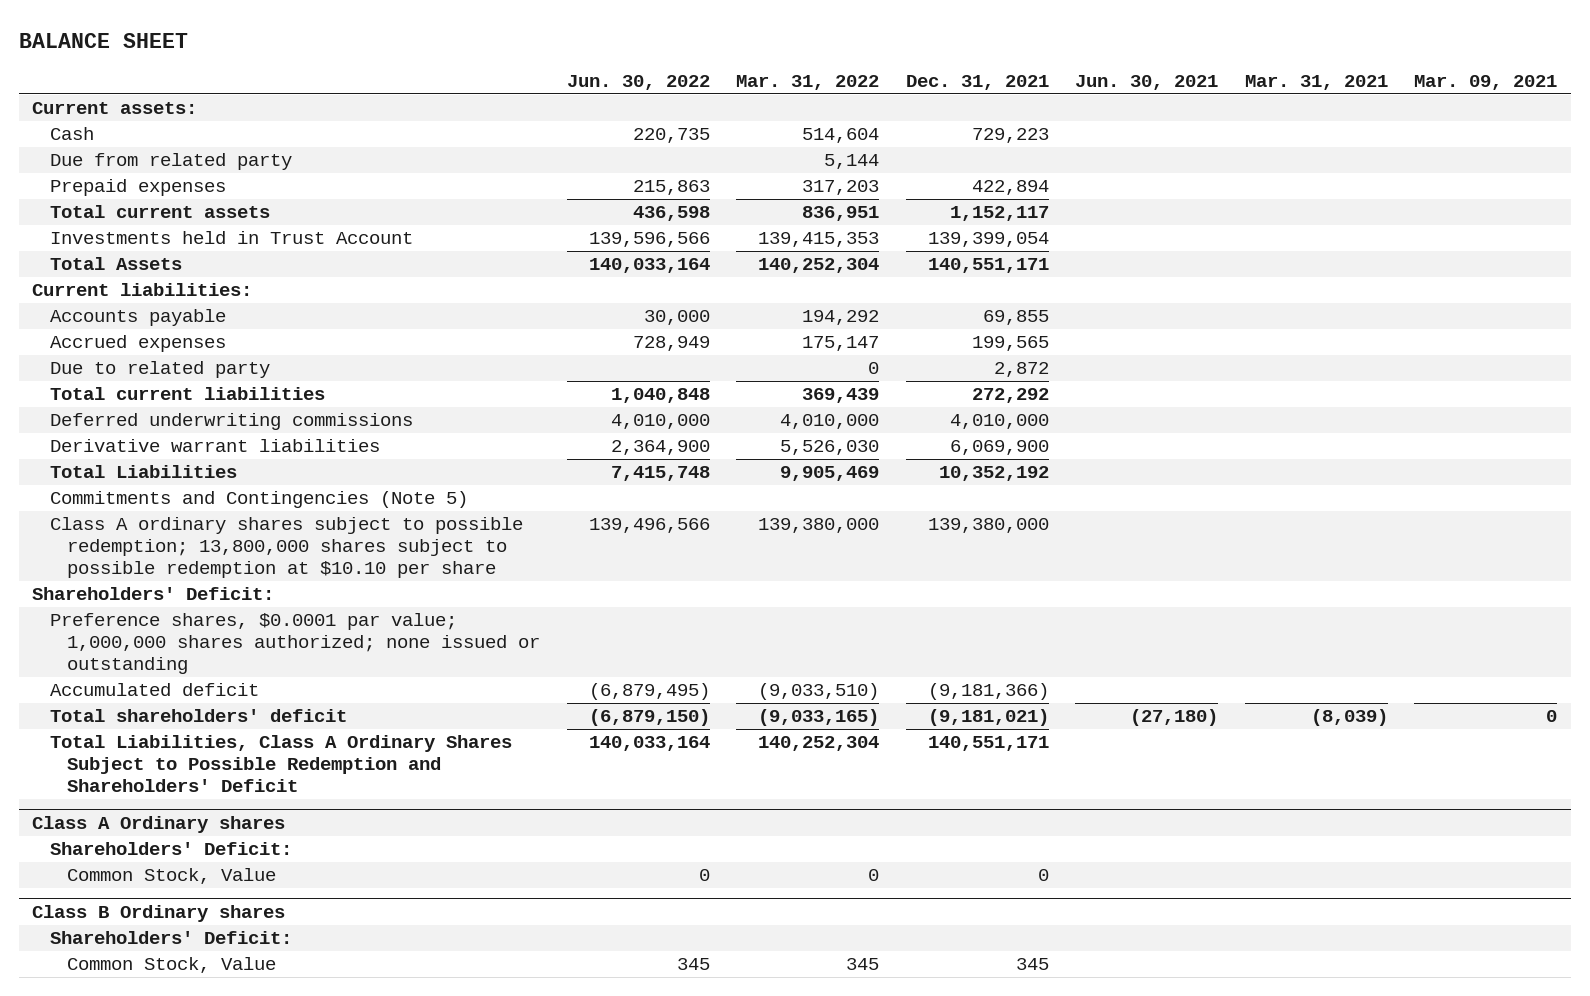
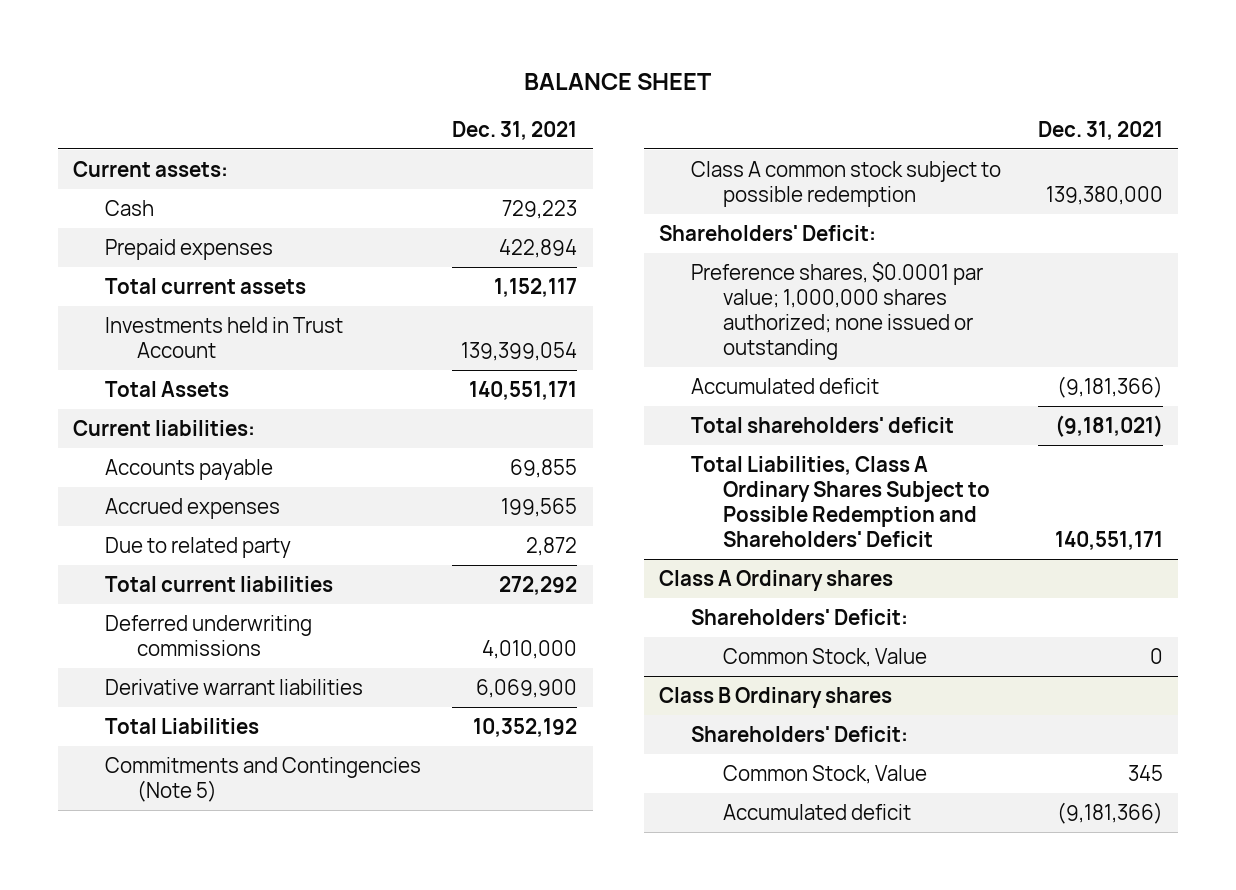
[566,74,710,90] Jun. 30, 2022 -> none
[736,74,880,90] Mar. 31, 2022 -> none
[1075,74,1219,90] Jun. 30, 2021 -> none
[1244,74,1388,90] Mar. 31, 2021 -> none
[1414,74,1558,90] Mar. 09, 2021 -> none
[49,153,292,171] Due from related party -> none
[49,517,523,578] Class A ordinary shares subject to possible redemption; 13,800,000 shares subject to possible redemption at $10.10 per share -> [691,160,1002,207] Class A common stock subject to possible redemption
none -> [723,803,912,820] Accumulated deficit

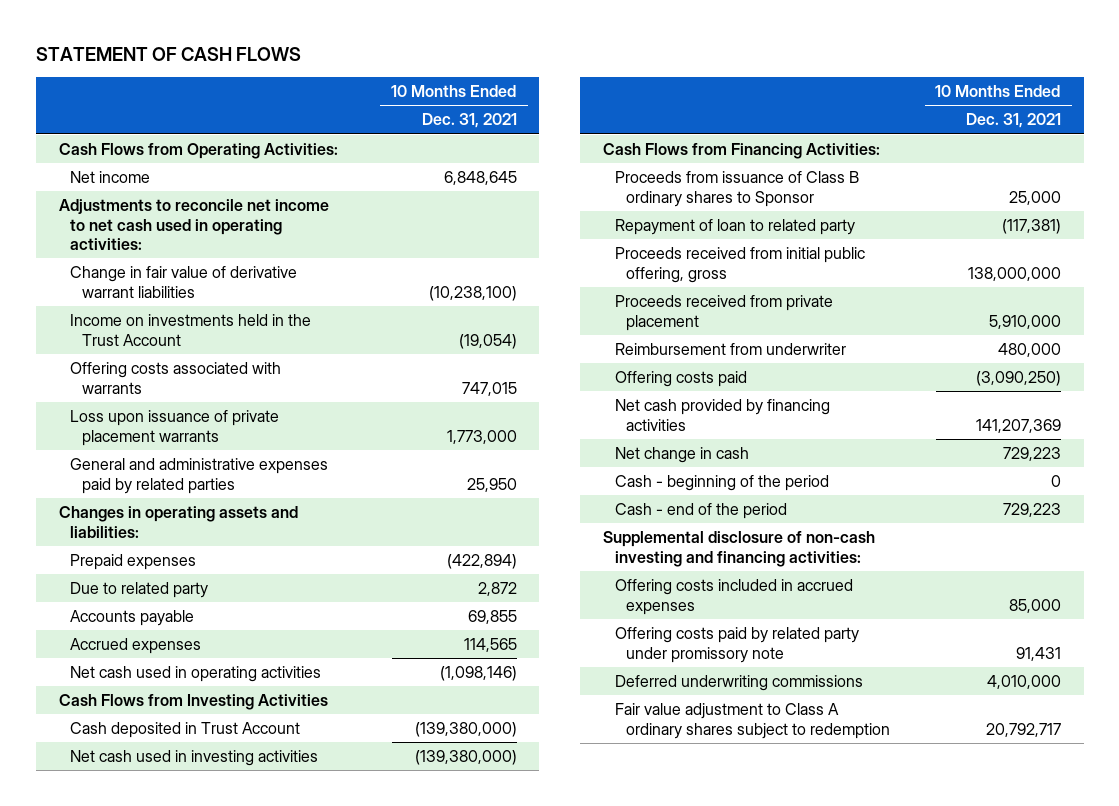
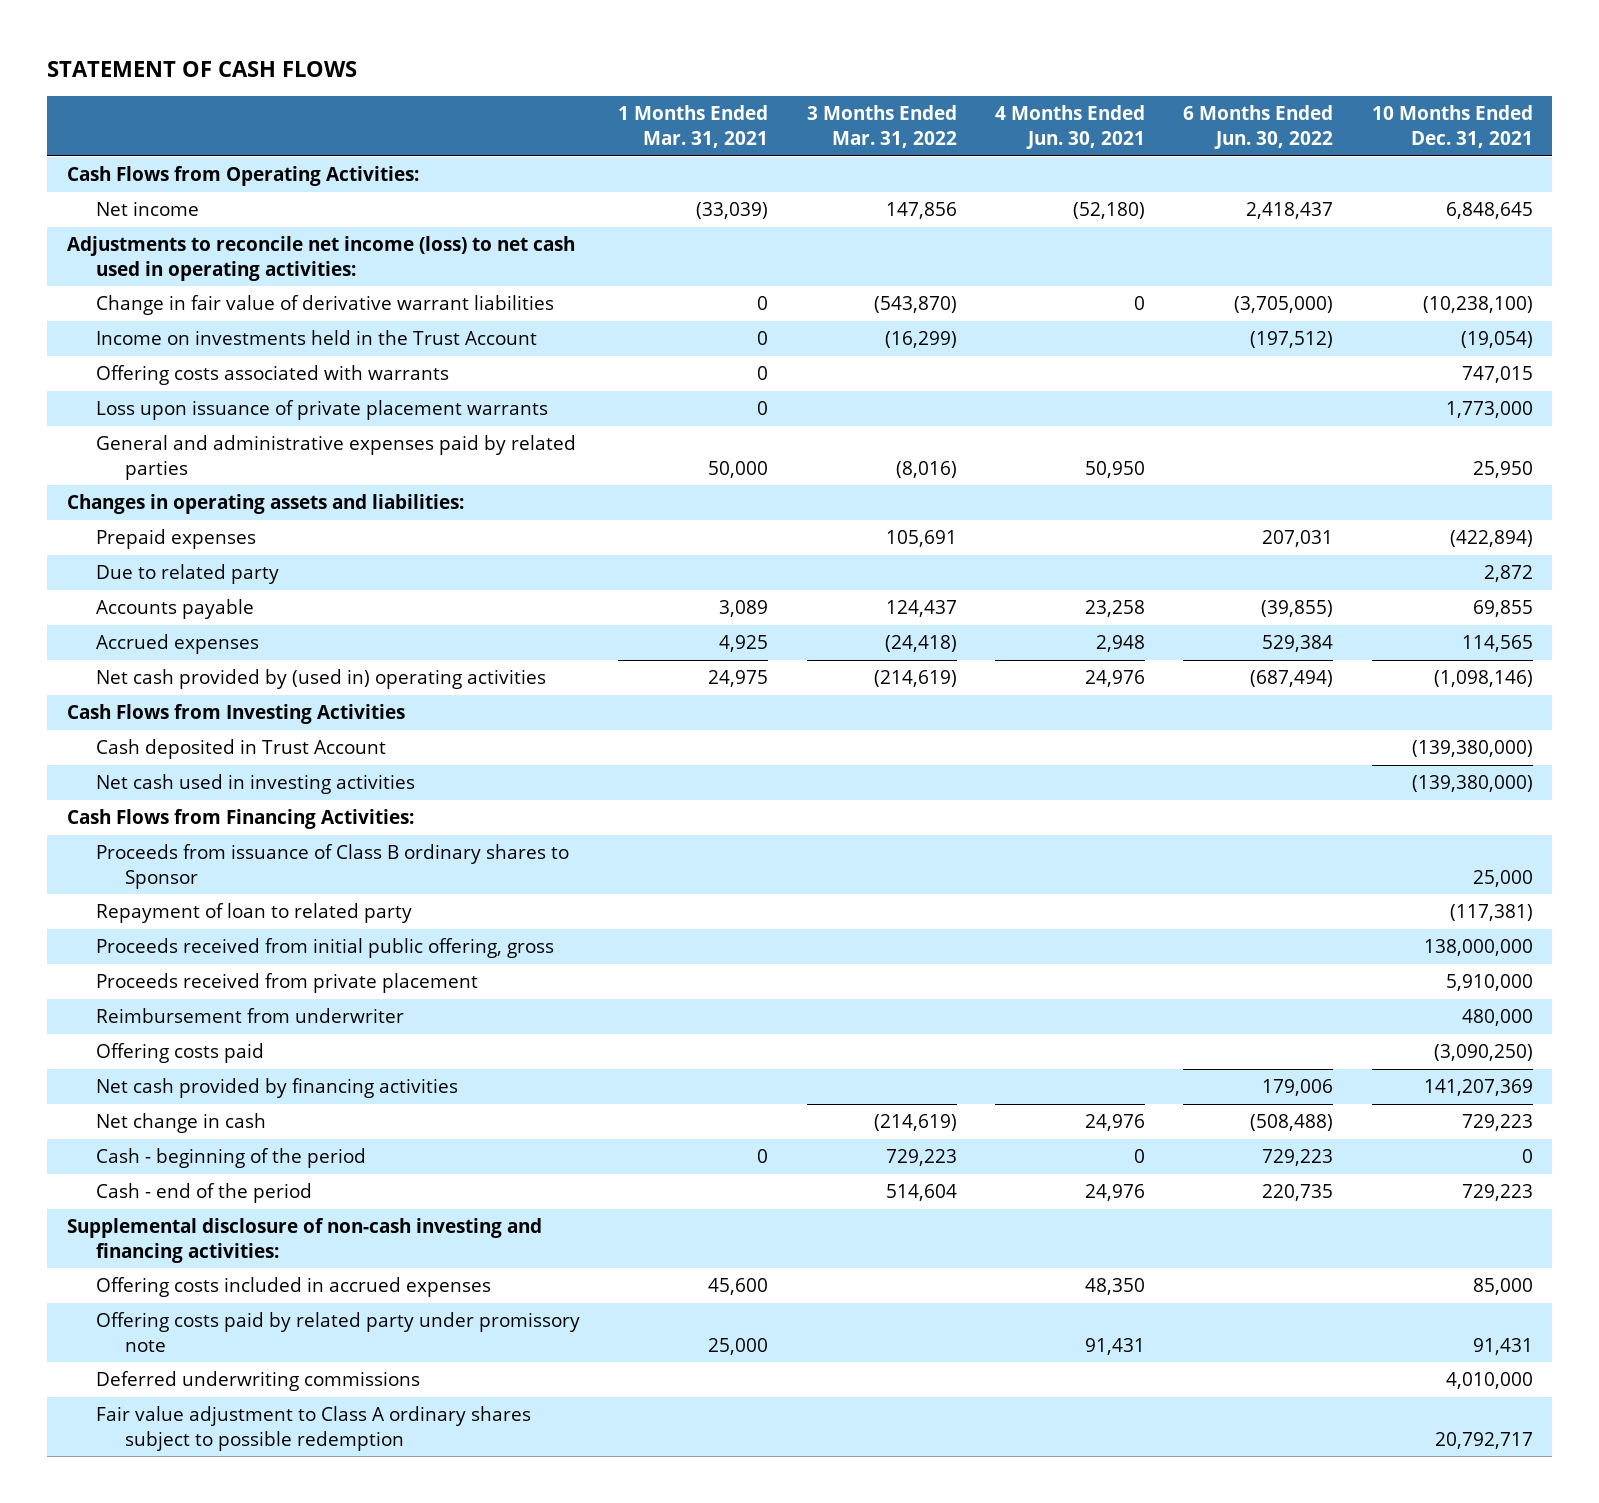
none -> [618,105,769,149] 1 Months Ended Mar. 31, 2021
none -> [806,105,957,149] 3 Months Ended Mar. 31, 2022
none -> [995,105,1146,150] 4 Months Ended Jun. 30, 2021
none -> [1183,105,1334,150] 6 Months Ended Jun. 30, 2022
[58,199,329,251] Adjustments to reconcile net income to net cash used in operating activities: -> [66,236,575,281] Adjustments to reconcile net income (loss) to net cash used in operating activities:
[70,666,322,683] Net cash used in operating activities -> [95,669,546,690] Net cash provided by (used in) operating activities
[614,703,891,739] Fair value adjustment to Class A ordinary shares subject to redemption -> [95,1406,531,1451] Fair value adjustment to Class A ordinary shares subject to possible redemption

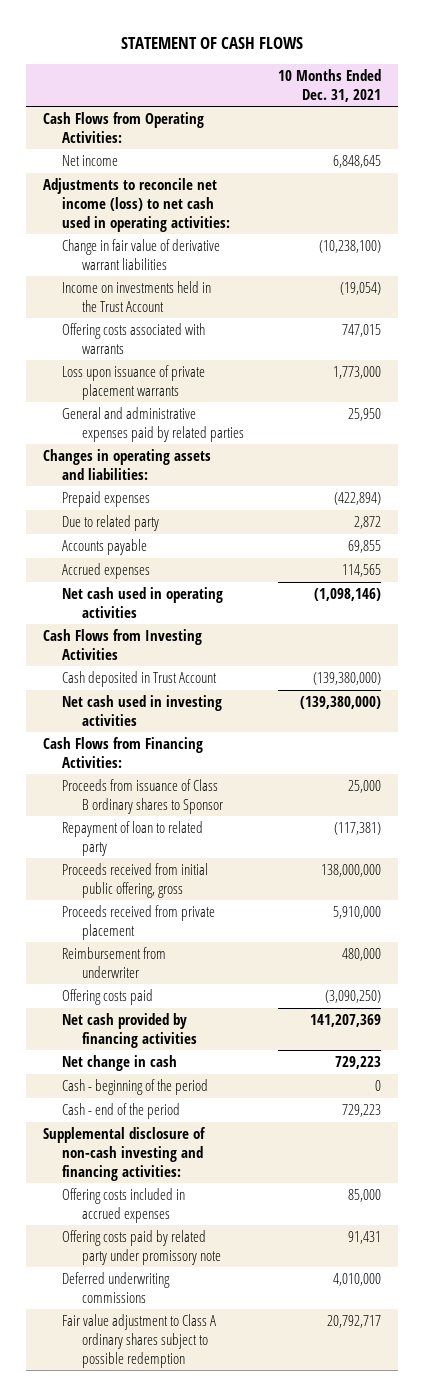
[618,105,769,149] 1 Months Ended Mar. 31, 2021 -> none
[806,105,957,149] 3 Months Ended Mar. 31, 2022 -> none
[995,105,1146,150] 4 Months Ended Jun. 30, 2021 -> none
[1183,105,1334,150] 6 Months Ended Jun. 30, 2022 -> none
[95,669,546,690] Net cash provided by (used in) operating activities -> [62,587,224,618] Net cash used in operating activities

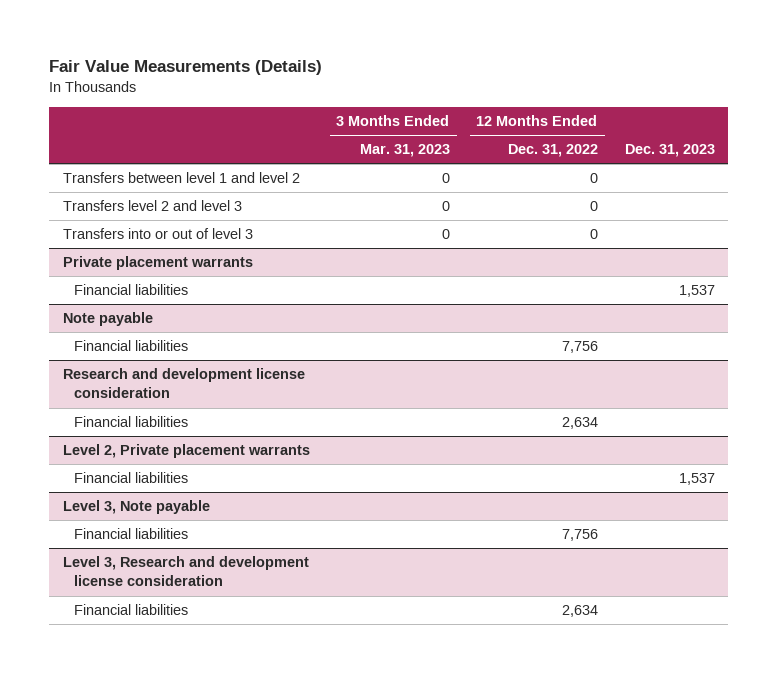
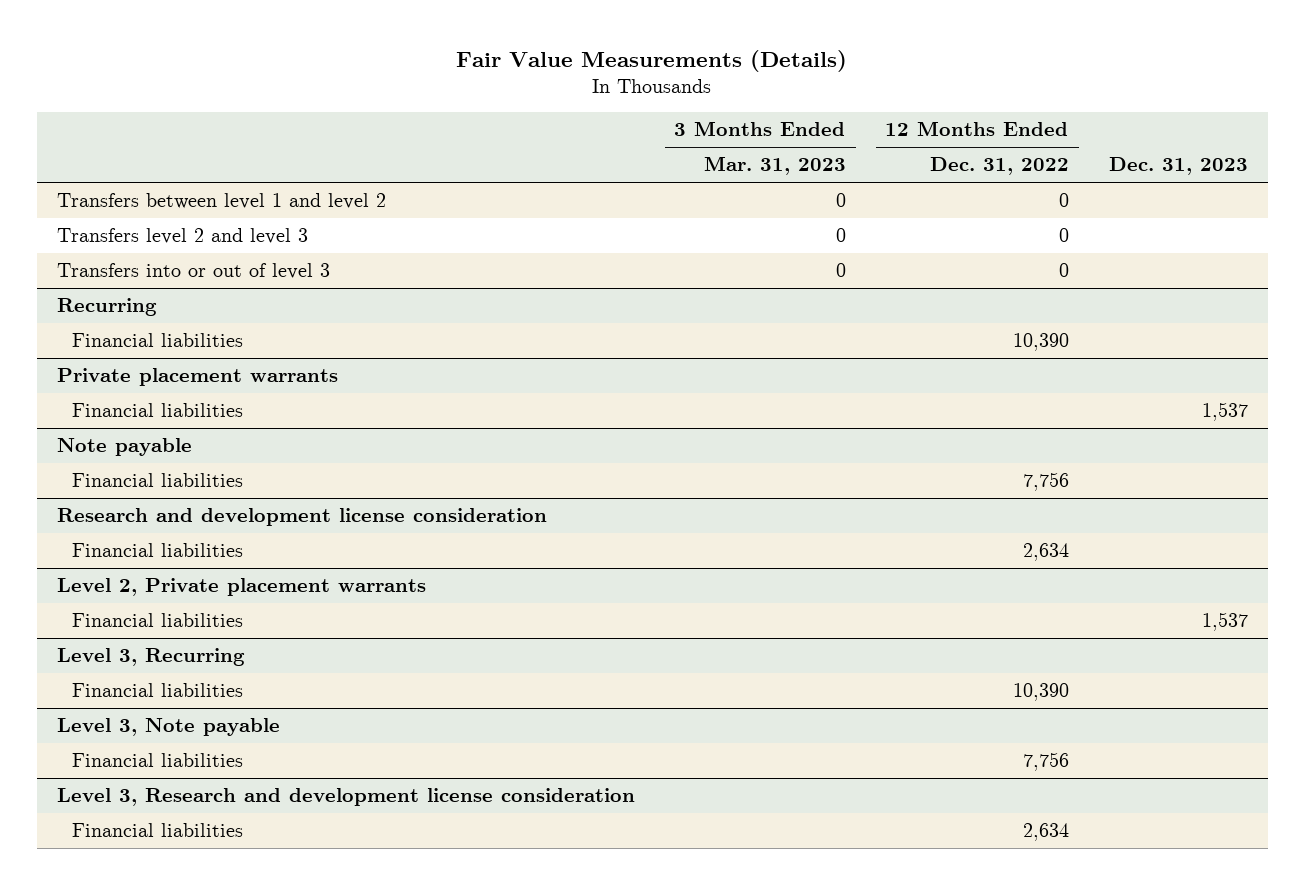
none -> [56,298,157,317] Recurring
none -> [72,333,244,348] Financial liabilities
none -> [56,648,245,667] Level 3, Recurring
none -> [72,683,244,698] Financial liabilities

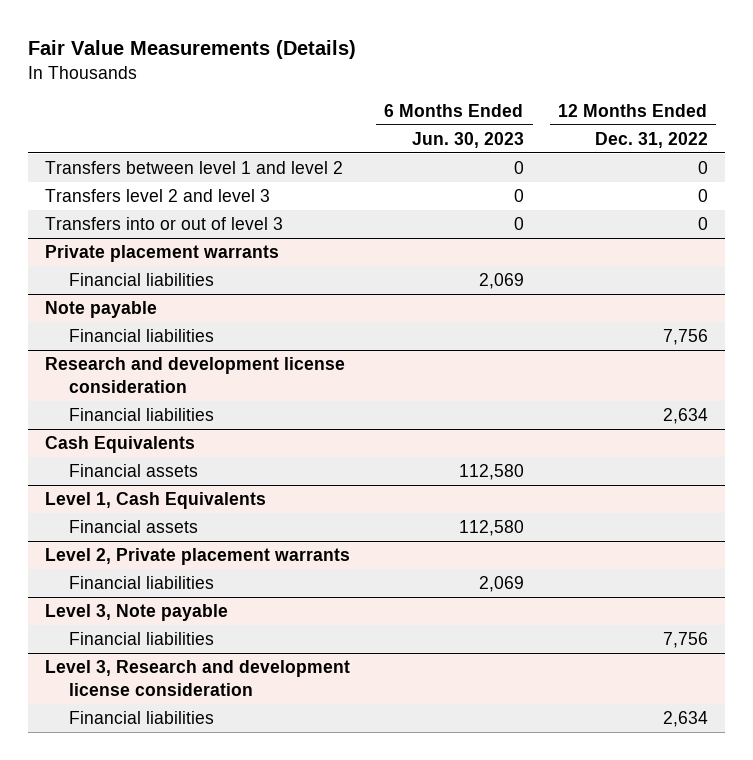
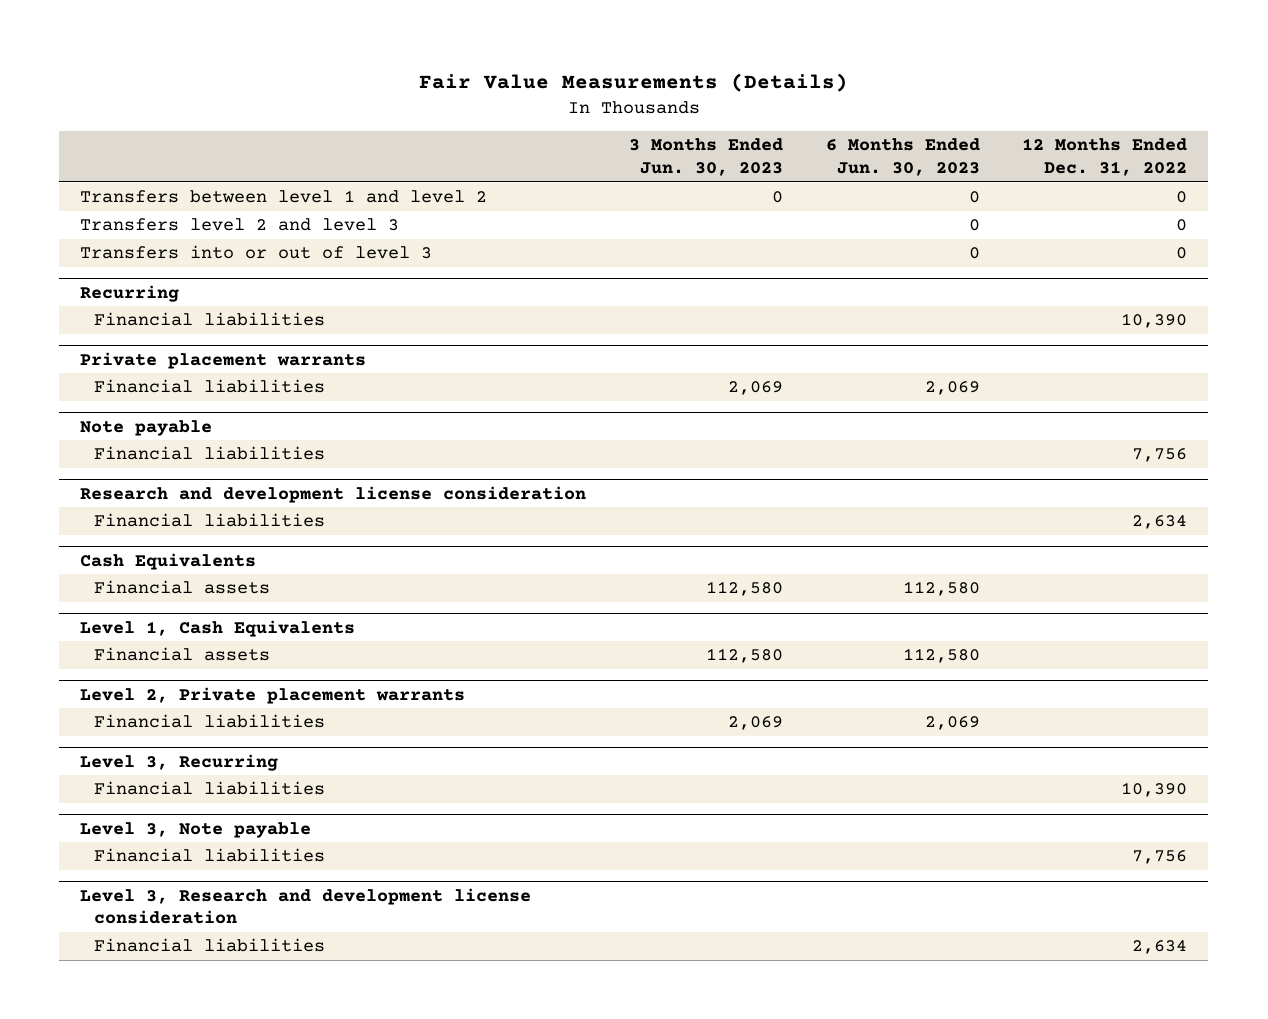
none -> [629,138,784,176] 3 Months Ended Jun. 30, 2023
none -> [80,284,180,302] Recurring
none -> [94,312,326,327] Financial liabilities
none -> [80,753,279,771] Level 3, Recurring
none -> [94,781,326,796] Financial liabilities

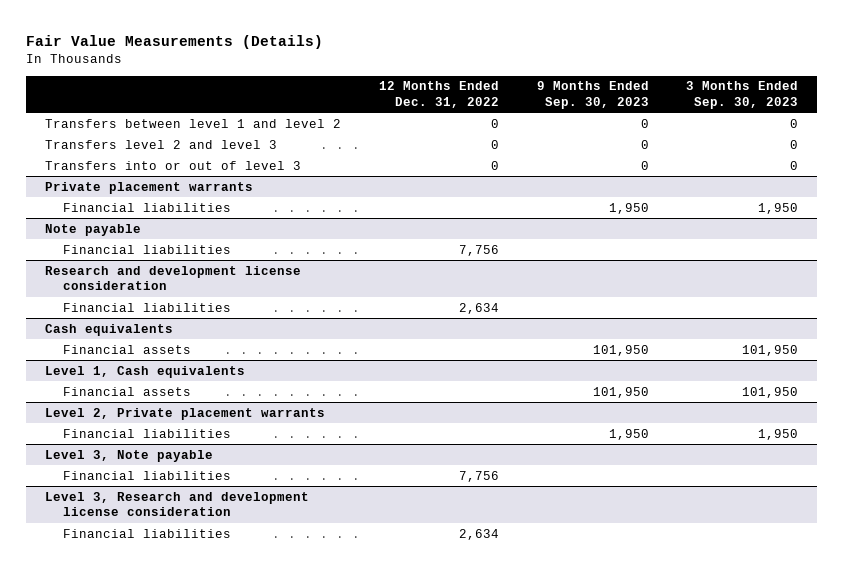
[629,138,784,176] 3 Months Ended Jun. 30, 2023 -> none
[825,138,980,176] 6 Months Ended Jun. 30, 2023 -> none
none -> [536,81,649,110] 9 Months Ended Sep. 30, 2023
none -> [686,81,799,110] 3 Months Ended Sep. 30, 2023
[80,284,180,302] Recurring -> none
[94,312,326,327] Financial liabilities -> none
[80,552,257,570] Cash Equivalents -> [44,323,173,336] Cash equivalents
[80,619,356,637] Level 1, Cash Equivalents -> [44,365,245,378] Level 1, Cash equivalents
[80,753,279,771] Level 3, Recurring -> none
[94,781,326,796] Financial liabilities -> none

